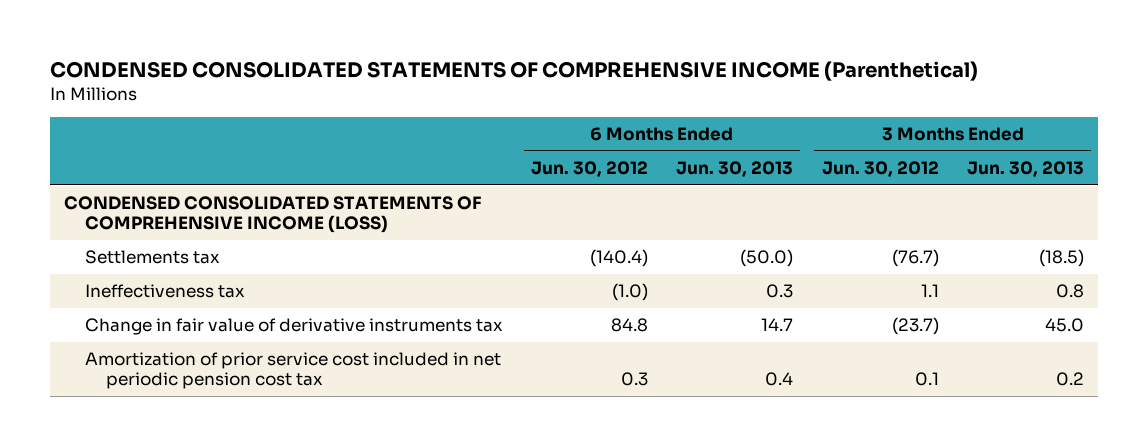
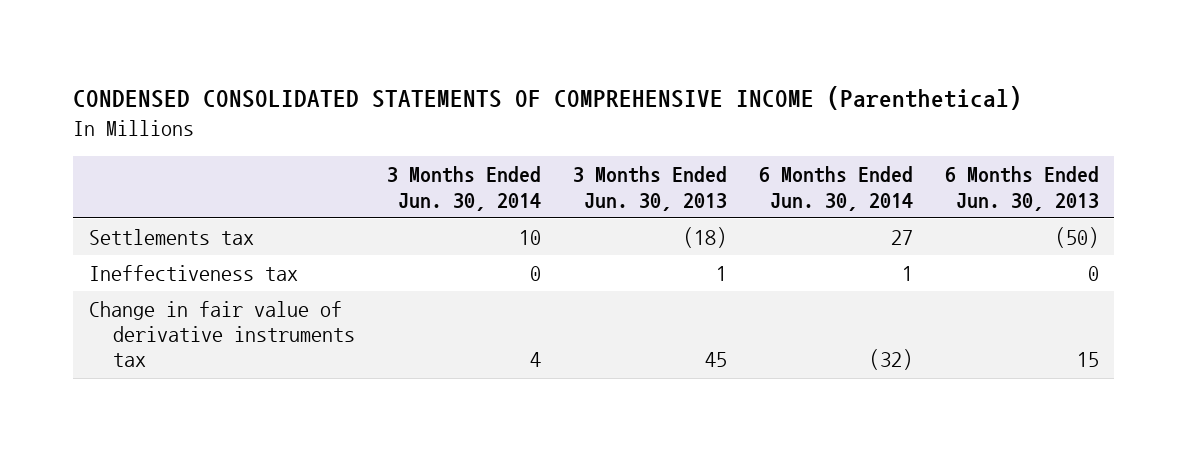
[531,160,649,177] Jun. 30, 2012 -> none
[821,160,939,177] Jun. 30, 2012 -> none
none -> [387,166,542,211] 3 Months Ended Jun. 30, 2014
none -> [758,166,913,211] 6 Months Ended Jun. 30, 2014
[63,196,482,234] CONDENSED CONSOLIDATED STATEMENTS OF COMPREHENSIVE INCOME (LOSS) -> none
[84,352,501,390] Amortization of prior service cost included in net periodic pension cost tax -> none
[740,249,794,268] (50.0) -> [1054,226,1099,248] (50)
[1038,249,1084,268] (18.5) -> [682,226,727,248] (18)
[766,284,794,299] 0.3 -> [1087,265,1099,281] 0
[1055,284,1084,299] 0.8 -> [715,265,727,281] 1
[761,318,794,332] 14.7 -> [1076,352,1099,368] 15
[1044,318,1084,333] 45.0 -> [704,352,727,368] 45

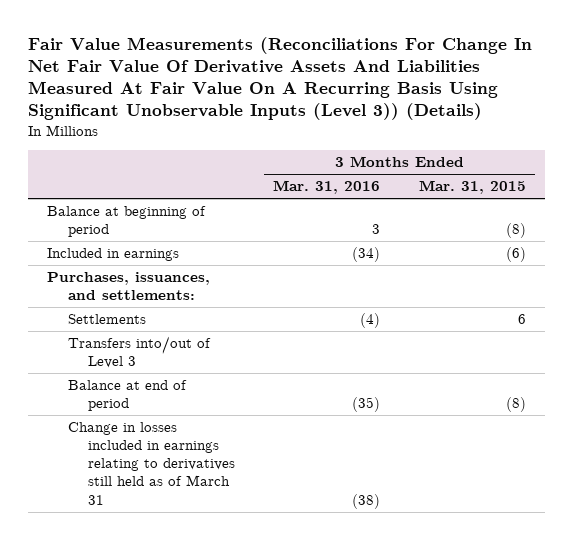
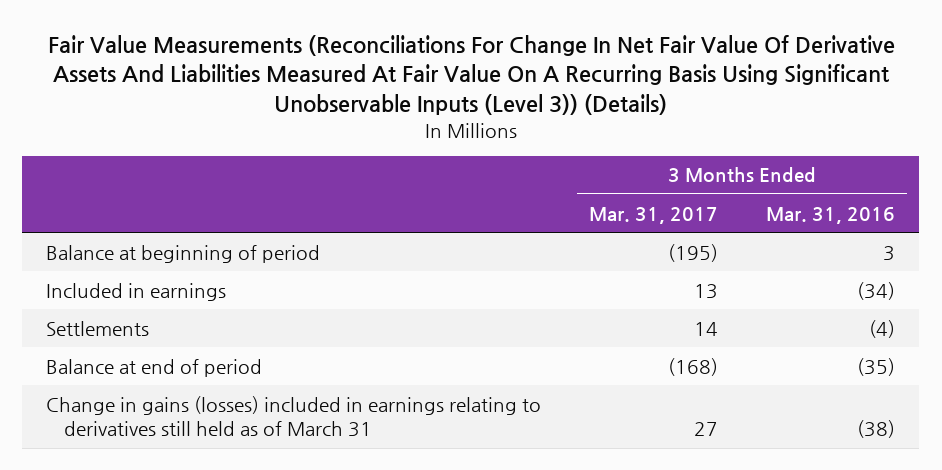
[418,179,526,194] Mar. 31, 2015 -> none
none -> [589,206,719,224] Mar. 31, 2017
[46,271,210,301] Purchases, issuances, and settlements: -> none
[67,335,211,369] Transfers into/out of Level 3 -> none
[67,421,236,505] Change in losses included in earnings relating to derivatives still held as of March 31 -> [46,395,542,438] Change in gains (losses) included in earnings relating to derivatives still held as of March 31

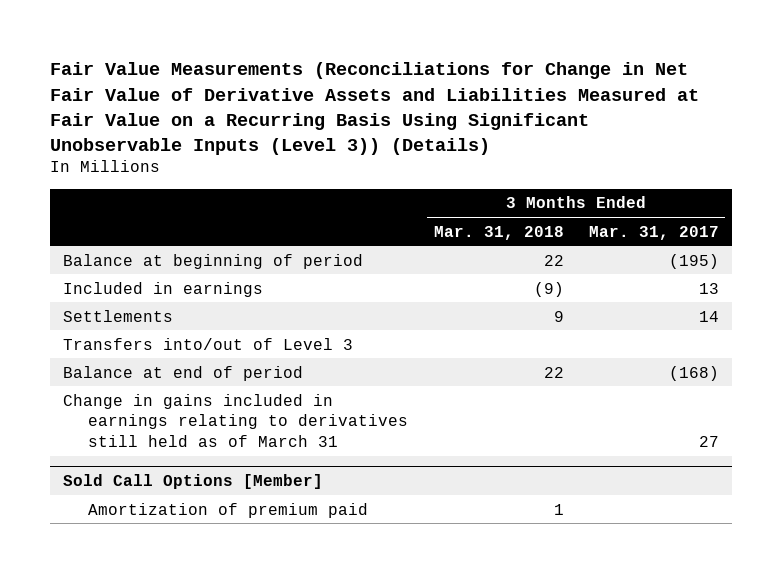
[47,34,895,115] Fair Value Measurements (Reconciliations For Change In Net Fair Value Of Derivative Assets And Liabilities Measured At Fair Value On A Recurring Basis Using Significant Unobservable Inputs (Level 3)) (Details) -> [50,62,700,155] Fair Value Measurements (Reconciliations for Change in Net Fair Value of Derivative Assets and Liabilities Measured at Fair Value on a Recurring Basis Using Significant Unobservable Inputs (Level 3)) (Details)
[766,206,896,224] Mar. 31, 2016 -> none
none -> [433,225,564,240] Mar. 31, 2018
none -> [63,337,354,350] Transfers into/out of Level 3
[46,395,542,438] Change in gains (losses) included in earnings relating to derivatives still held as of March 31 -> [63,393,408,447] Change in gains included in earnings relating to derivatives still held as of March 31
none -> [63,473,324,489] Sold Call Options [Member]
none -> [87,502,368,518] Amortization of premium paid

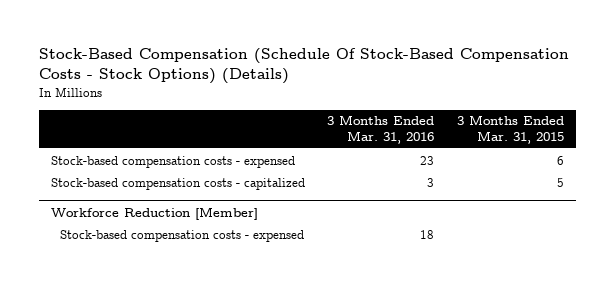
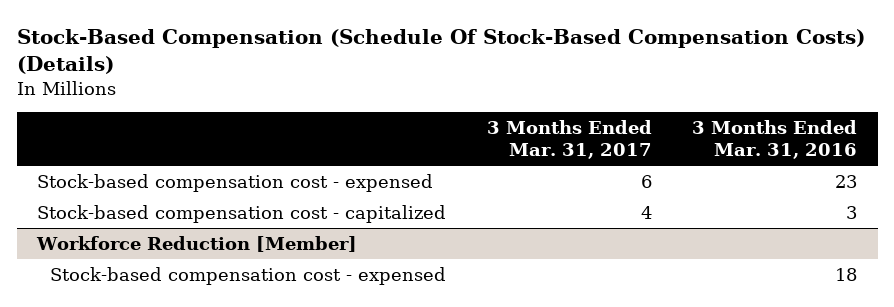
[39,48,570,85] Stock-Based Compensation (Schedule Of Stock-Based Compensation Costs - Stock Options) (Details) -> [16,28,865,75] Stock-Based Compensation (Schedule Of Stock-Based Compensation Costs) (Details)
[457,115,565,145] 3 Months Ended Mar. 31, 2015 -> none
none -> [486,120,652,159] 3 Months Ended Mar. 31, 2017
[50,155,295,168] Stock-based compensation costs - expensed -> [36,173,433,192] Stock-based compensation cost - expensed
[50,177,305,190] Stock-based compensation costs - capitalized -> [36,204,446,223] Stock-based compensation cost - capitalized
[59,229,304,242] Stock-based compensation costs - expensed -> [50,266,447,285] Stock-based compensation cost - expensed

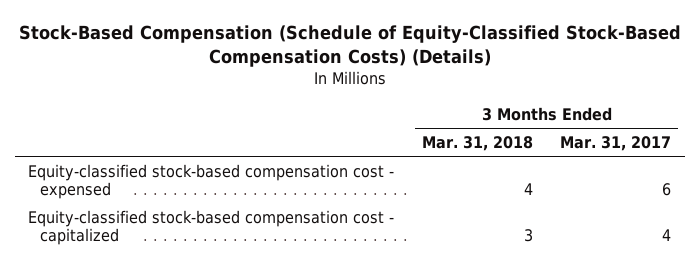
[16,28,865,75] Stock-Based Compensation (Schedule Of Stock-Based Compensation Costs) (Details) -> [18,24,681,68] Stock-Based Compensation (Schedule of Equity-Classified Stock-Based Compensation Costs) (Details)
[692,120,858,159] 3 Months Ended Mar. 31, 2016 -> none
none -> [421,135,533,151] Mar. 31, 2018
[35,235,357,252] Workforce Reduction [Member] -> none
[50,266,447,285] Stock-based compensation cost - expensed -> none
[36,173,433,192] Stock-based compensation cost - expensed -> [28,163,395,199] Equity-classified stock-based compensation cost - expensed
[36,204,446,223] Stock-based compensation cost - capitalized -> [28,209,395,245] Equity-classified stock-based compensation cost - capitalized

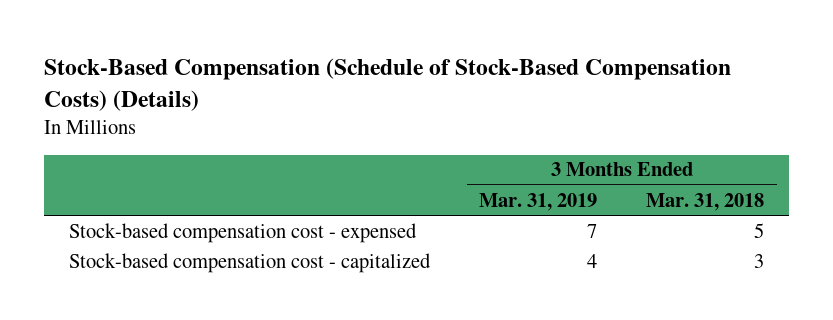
[18,24,681,68] Stock-Based Compensation (Schedule of Equity-Classified Stock-Based Compensation Costs) (Details) -> [43,58,731,111] Stock-Based Compensation (Schedule of Stock-Based Compensation Costs) (Details)
[560,135,672,151] Mar. 31, 2017 -> none
none -> [478,192,597,211] Mar. 31, 2019
[28,163,395,199] Equity-classified stock-based compensation cost - expensed -> [68,222,417,243] Stock-based compensation cost - expensed
[523,182,533,195] 4 -> [754,222,765,238] 5
[28,209,395,245] Equity-classified stock-based compensation cost - capitalized -> [68,252,431,273] Stock-based compensation cost - capitalized

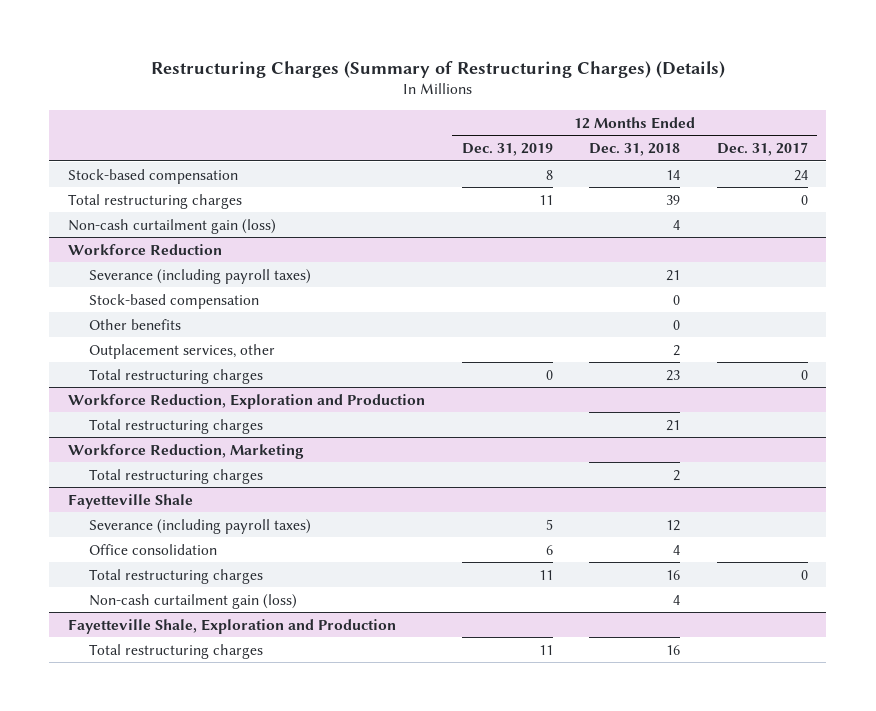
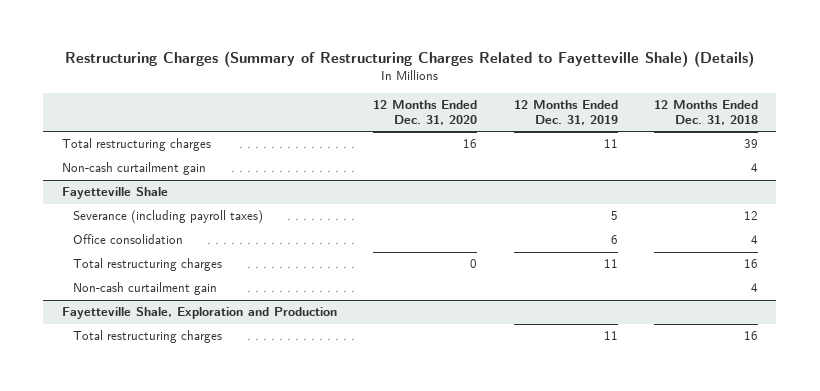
[150,60,725,78] Restructuring Charges (Summary of Restructuring Charges) (Details) -> [64,51,754,68] Restructuring Charges (Summary of Restructuring Charges Related to Fayetteville Shale) (Details)
[717,141,809,156] Dec. 31, 2017 -> none
none -> [373,100,478,125] 12 Months Ended Dec. 31, 2020
[67,168,238,184] Stock-based compensation -> none
[67,243,222,255] Workforce Reduction -> none
[88,268,311,284] Severance (including payroll taxes) -> none
[88,293,259,309] Stock-based compensation -> none
[88,318,181,330] Other benefits -> none
[88,343,275,359] Outplacement services, other -> none
[88,368,263,384] Total restructuring charges -> none
[67,393,425,409] Workforce Reduction, Exploration and Production -> none
[88,418,263,434] Total restructuring charges -> none
[67,443,304,459] Workforce Reduction, Marketing -> none
[88,468,263,484] Total restructuring charges -> none
[67,218,276,234] Non-cash curtailment gain (loss) -> [61,162,206,176] Non-cash curtailment gain
[88,593,297,609] Non-cash curtailment gain (loss) -> [73,282,218,296] Non-cash curtailment gain

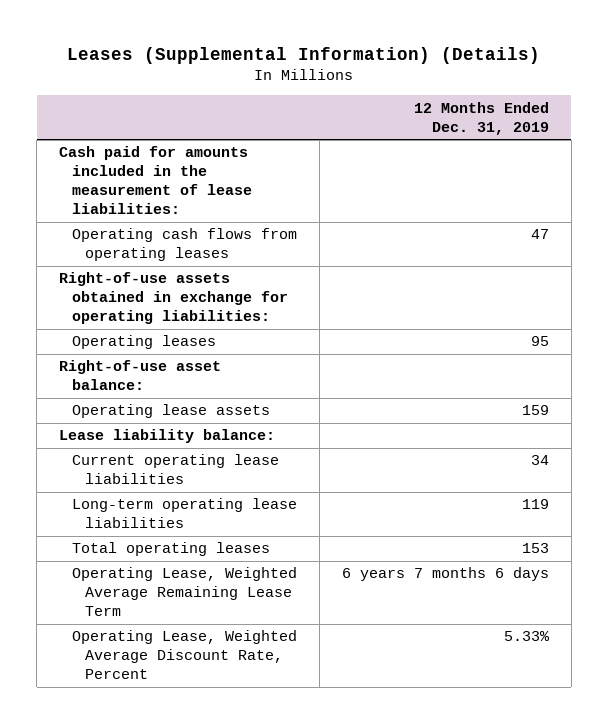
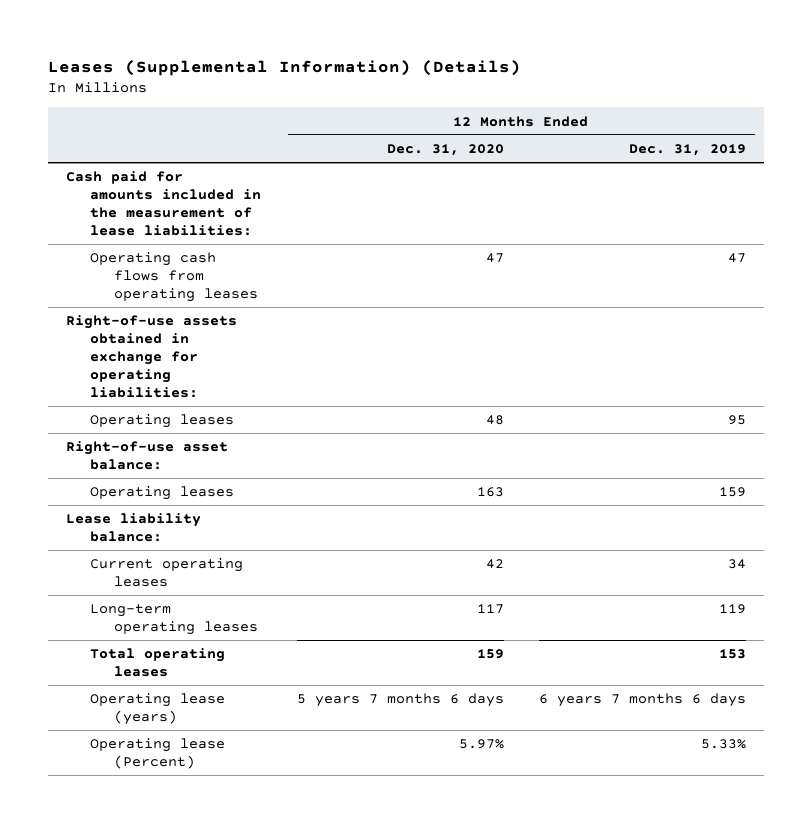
none -> [386,143,504,156] Dec. 31, 2020
[72,404,271,419] Operating lease assets -> [89,486,234,501] Operating leases
[72,454,280,485] Current operating lease liabilities -> [89,558,243,588] Current operating leases
[72,498,298,529] Long-term operating lease liabilities -> [89,604,258,636] Long-term operating leases
[72,567,298,617] Operating Lease, Weighted Average Remaining Lease Term -> [89,693,225,726] Operating lease (years)
[72,630,298,680] Operating Lease, Weighted Average Discount Rate, Percent -> [89,738,225,770] Operating lease (Percent)

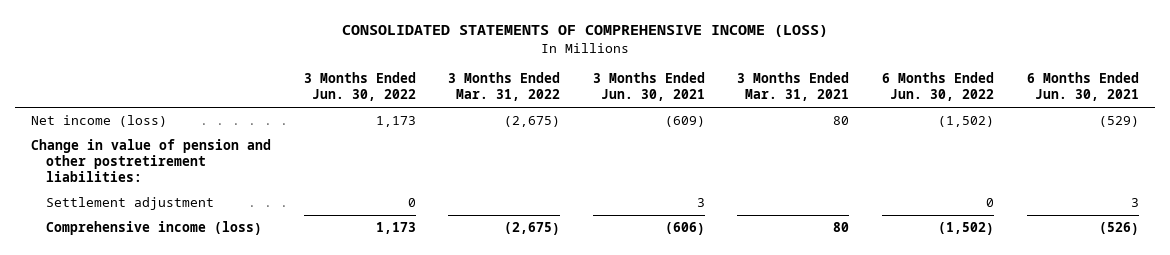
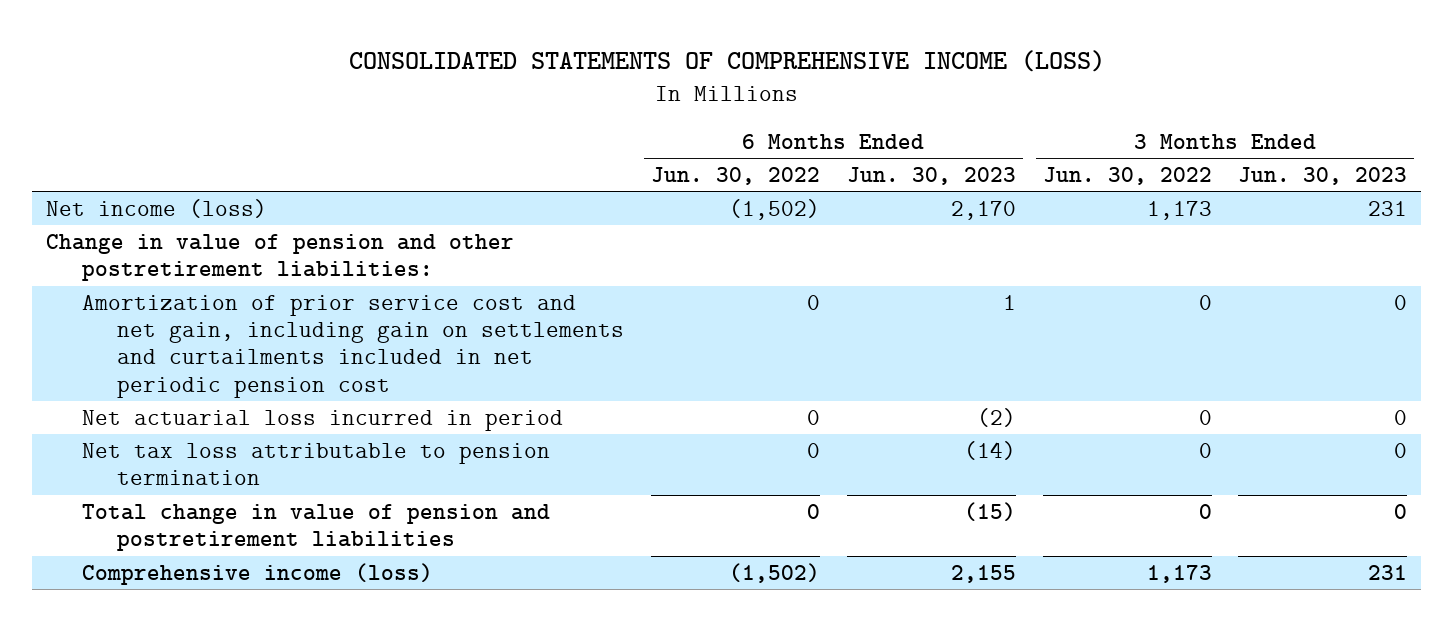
[448,72,561,102] 3 Months Ended Mar. 31, 2022 -> none
[592,72,705,102] 3 Months Ended Jun. 30, 2021 -> none
[737,72,850,102] 3 Months Ended Mar. 31, 2021 -> none
[1026,72,1139,102] 6 Months Ended Jun. 30, 2021 -> none
none -> [846,166,1016,185] Jun. 30, 2023
none -> [1238,166,1408,185] Jun. 30, 2023
none -> [81,294,625,398] Amortization of prior service cost and net gain, including gain on settlements and curtailments included in net periodic pension cost
none -> [81,409,563,431] Net actuarial loss incurred in period
[46,197,215,211] Settlement adjustment -> [81,442,550,486] Net tax loss attributable to pension termination
none -> [81,503,550,552] Total change in value of pension and postretirement liabilities

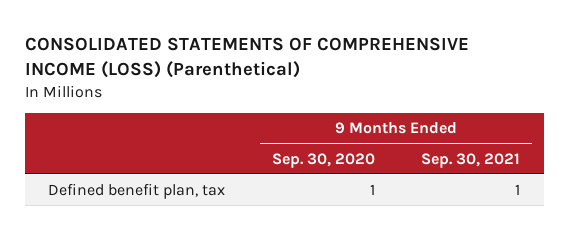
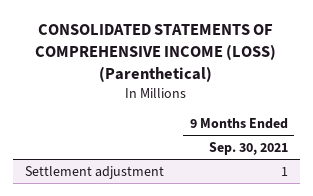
[271,152,375,168] Sep. 30, 2020 -> none
[48,183,226,200] Defined benefit plan, tax -> [25,166,165,180] Settlement adjustment

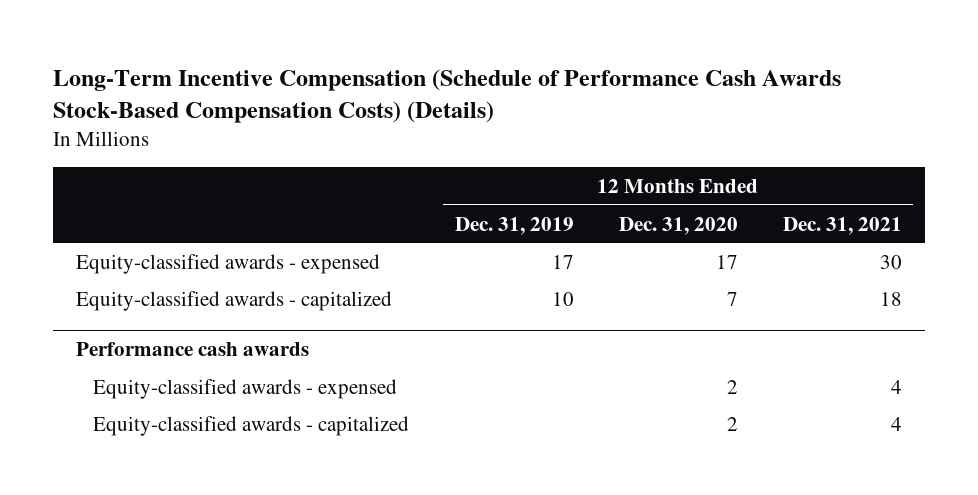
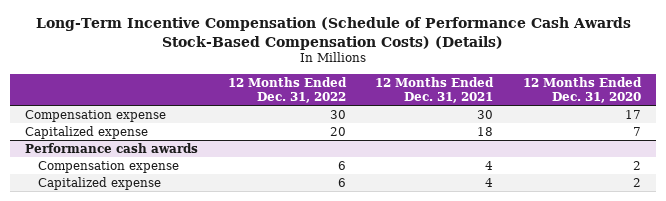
[454,216,574,235] Dec. 31, 2019 -> none
none -> [227,76,347,104] 12 Months Ended Dec. 31, 2022
[75,253,380,274] Equity-classified awards - expensed -> [25,109,167,122] Compensation expense
[75,290,392,311] Equity-classified awards - capitalized -> [25,125,149,139] Capitalized expense
[93,378,398,399] Equity-classified awards - expensed -> [38,160,180,173] Compensation expense
[93,415,410,436] Equity-classified awards - capitalized -> [38,176,162,190] Capitalized expense

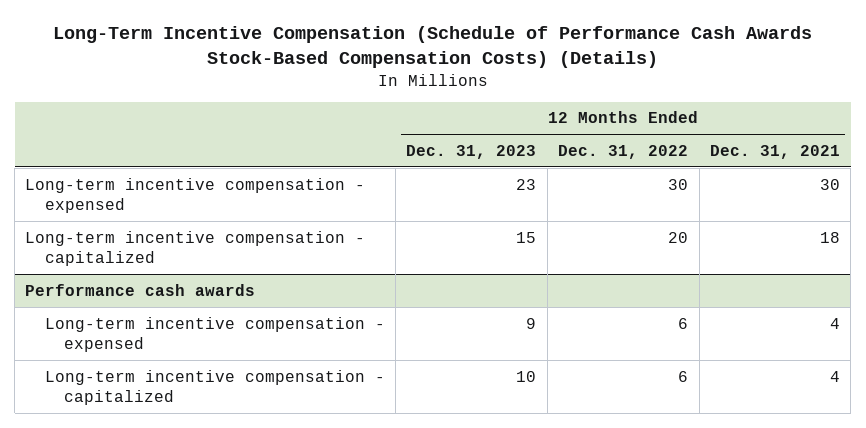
[522,76,642,104] 12 Months Ended Dec. 31, 2020 -> none
none -> [406,144,537,159] Dec. 31, 2023
[25,109,167,122] Compensation expense -> [25,177,366,213] Long-term incentive compensation - expensed
[25,125,149,139] Capitalized expense -> [25,230,366,266] Long-term incentive compensation - capitalized
[38,160,180,173] Compensation expense -> [44,316,385,352] Long-term incentive compensation - expensed
[38,176,162,190] Capitalized expense -> [44,369,385,405] Long-term incentive compensation - capitalized

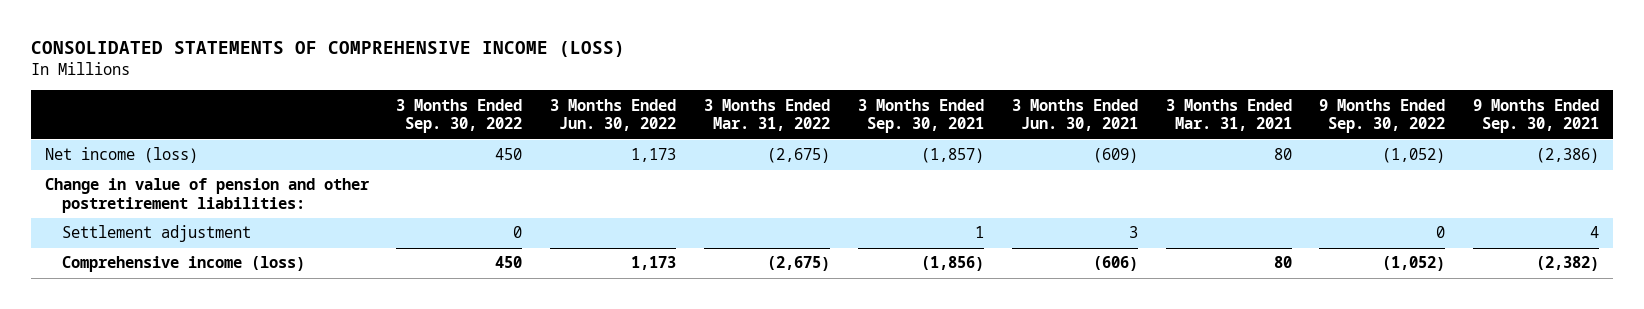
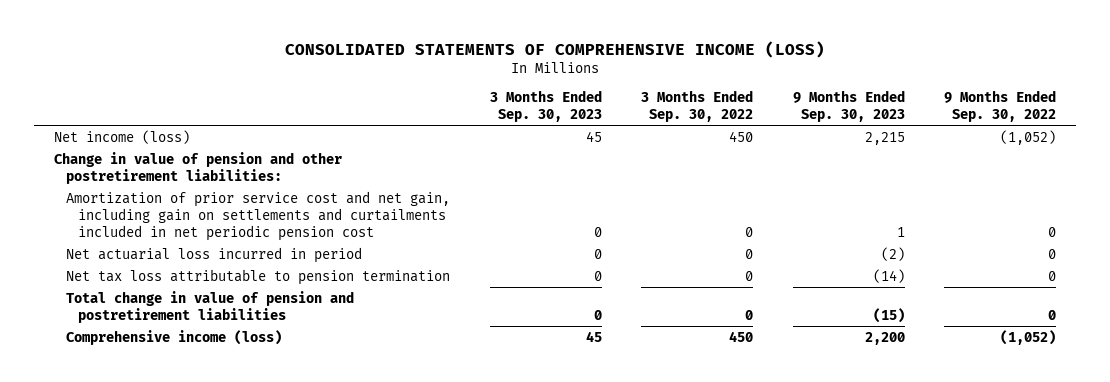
[550,98,677,132] 3 Months Ended Jun. 30, 2022 -> none
[704,98,831,132] 3 Months Ended Mar. 31, 2022 -> none
[857,98,984,134] 3 Months Ended Sep. 30, 2021 -> none
[1011,98,1138,132] 3 Months Ended Jun. 30, 2021 -> none
[1165,98,1292,132] 3 Months Ended Mar. 31, 2021 -> none
[1473,98,1600,134] 9 Months Ended Sep. 30, 2021 -> none
none -> [489,89,602,122] 3 Months Ended Sep. 30, 2023
none -> [792,89,905,122] 9 Months Ended Sep. 30, 2023
none -> [65,190,450,241] Amortization of prior service cost and net gain, including gain on settlements and curtailments included in net periodic pension cost
none -> [65,246,362,263] Net actuarial loss incurred in period
[61,225,251,243] Settlement adjustment -> [65,268,450,285] Net tax loss attributable to pension termination
none -> [65,290,354,323] Total change in value of pension and postretirement liabilities

